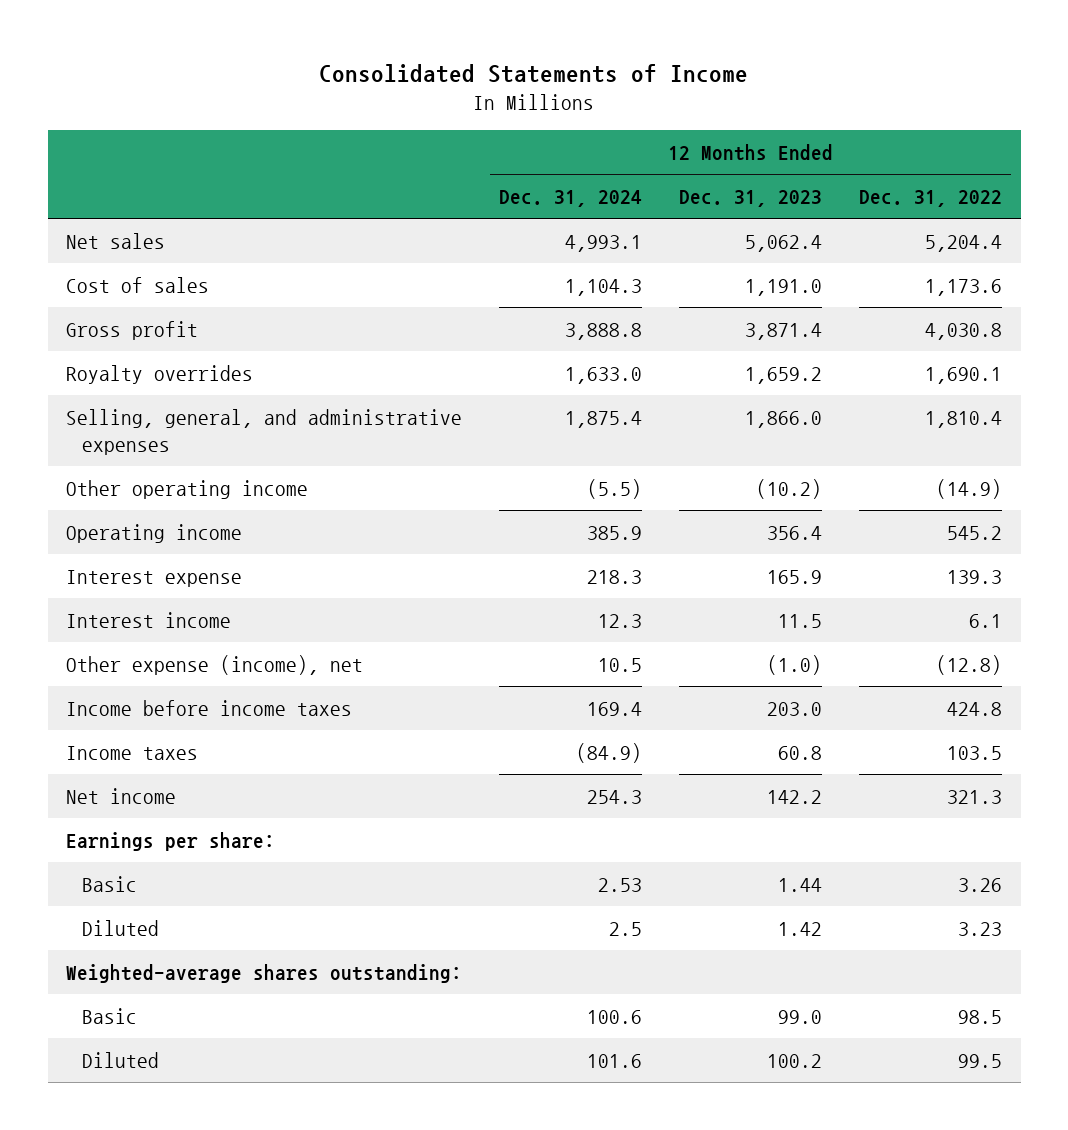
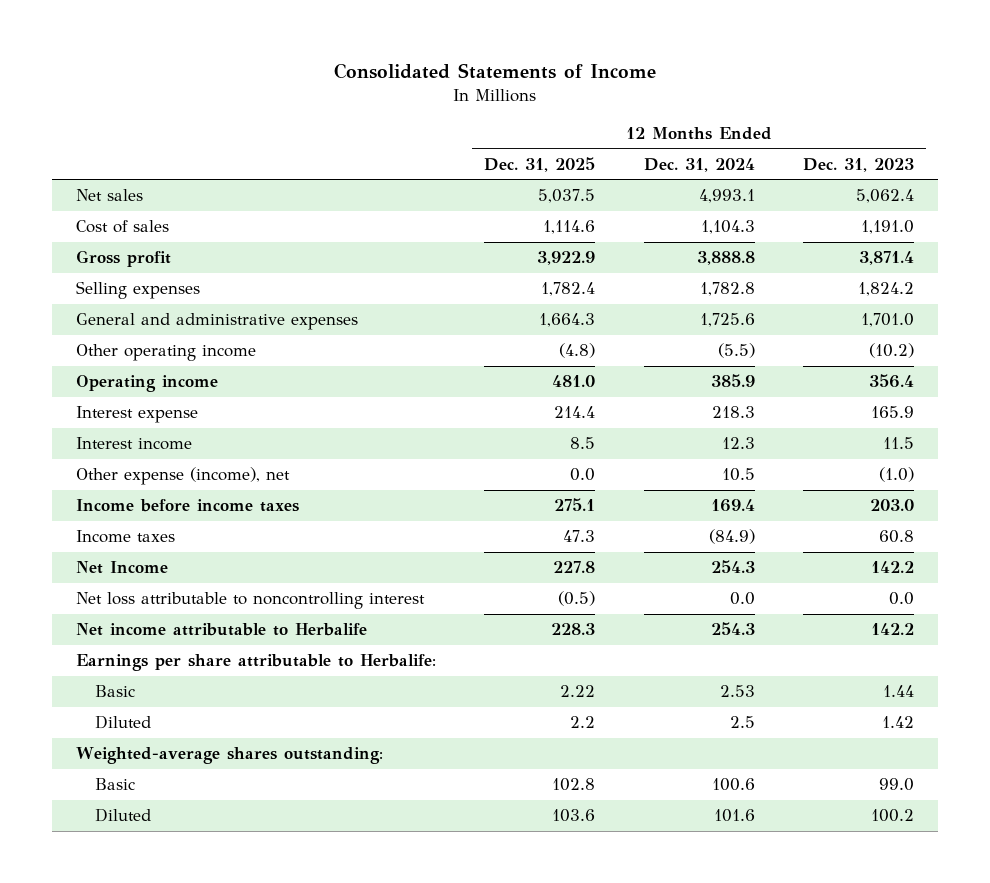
[859,190,1003,208] Dec. 31, 2022 -> none
none -> [484,156,596,172] Dec. 31, 2025
[66,364,254,384] Royalty overrides -> none
none -> [76,281,201,300] Selling expenses
[66,408,463,456] Selling, general, and administrative expenses -> [76,313,359,331] General and administrative expenses
[565,410,643,428] 1,875.4 -> [699,313,755,328] 1,725.6
[745,410,823,428] 1,866.0 -> [861,313,915,328] 1,701.0
none -> [76,561,169,575] Net Income
none -> [76,592,426,610] Net loss attributable to noncontrolling interest
[66,787,177,804] Net income -> [76,623,368,637] Net income attributable to Herbalife
[66,831,276,851] Earnings per share: -> [76,654,437,672] Earnings per share attributable to Herbalife:

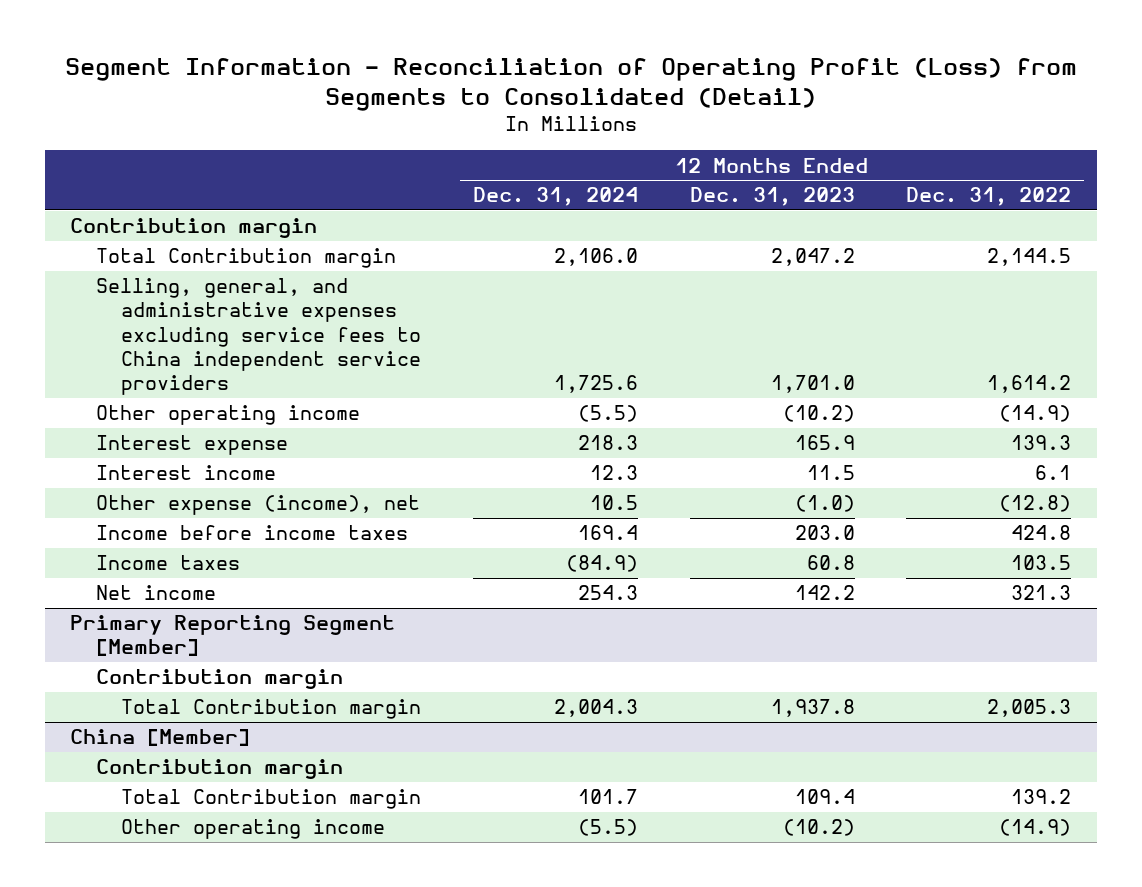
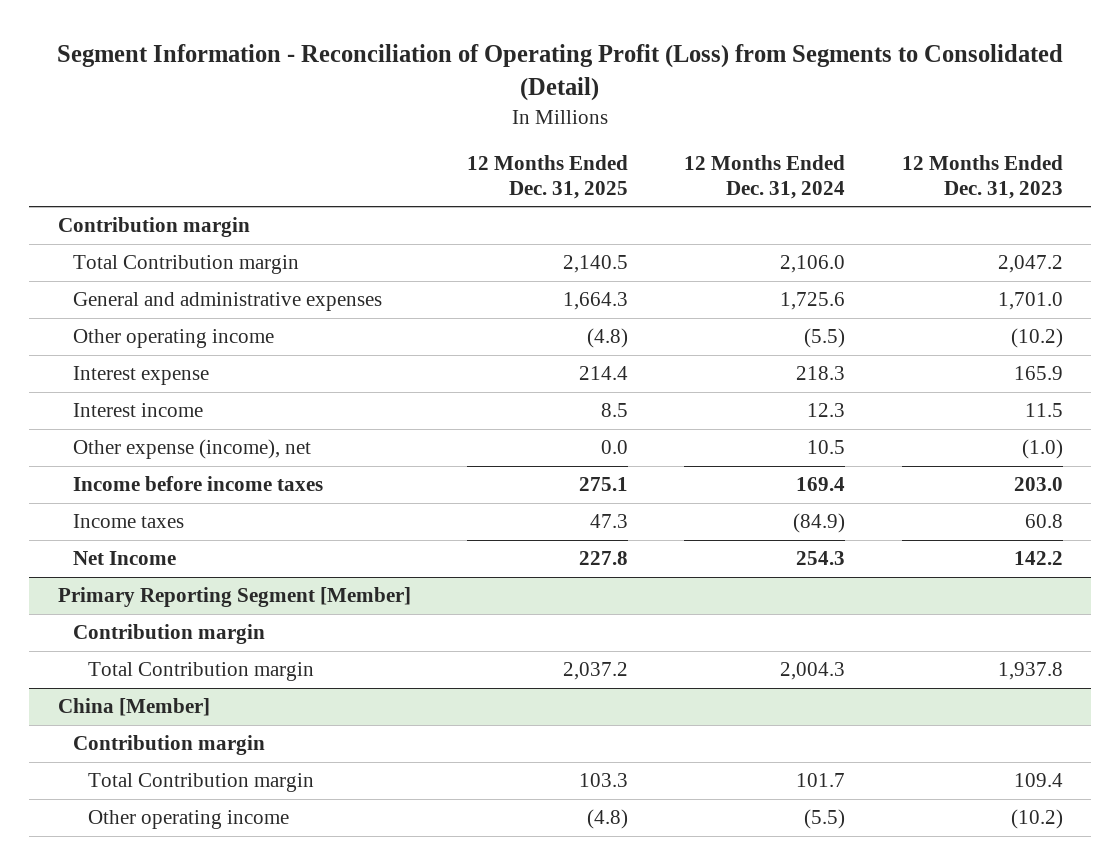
[906,187,1072,207] Dec. 31, 2022 -> none
none -> [467,155,629,199] 12 Months Ended Dec. 31, 2025
[95,278,421,396] Selling, general, and administrative expenses excluding service fees to China independent service providers -> [72,292,382,312] General and administrative expenses
[95,585,216,601] Net income -> [72,551,176,566] Net Income

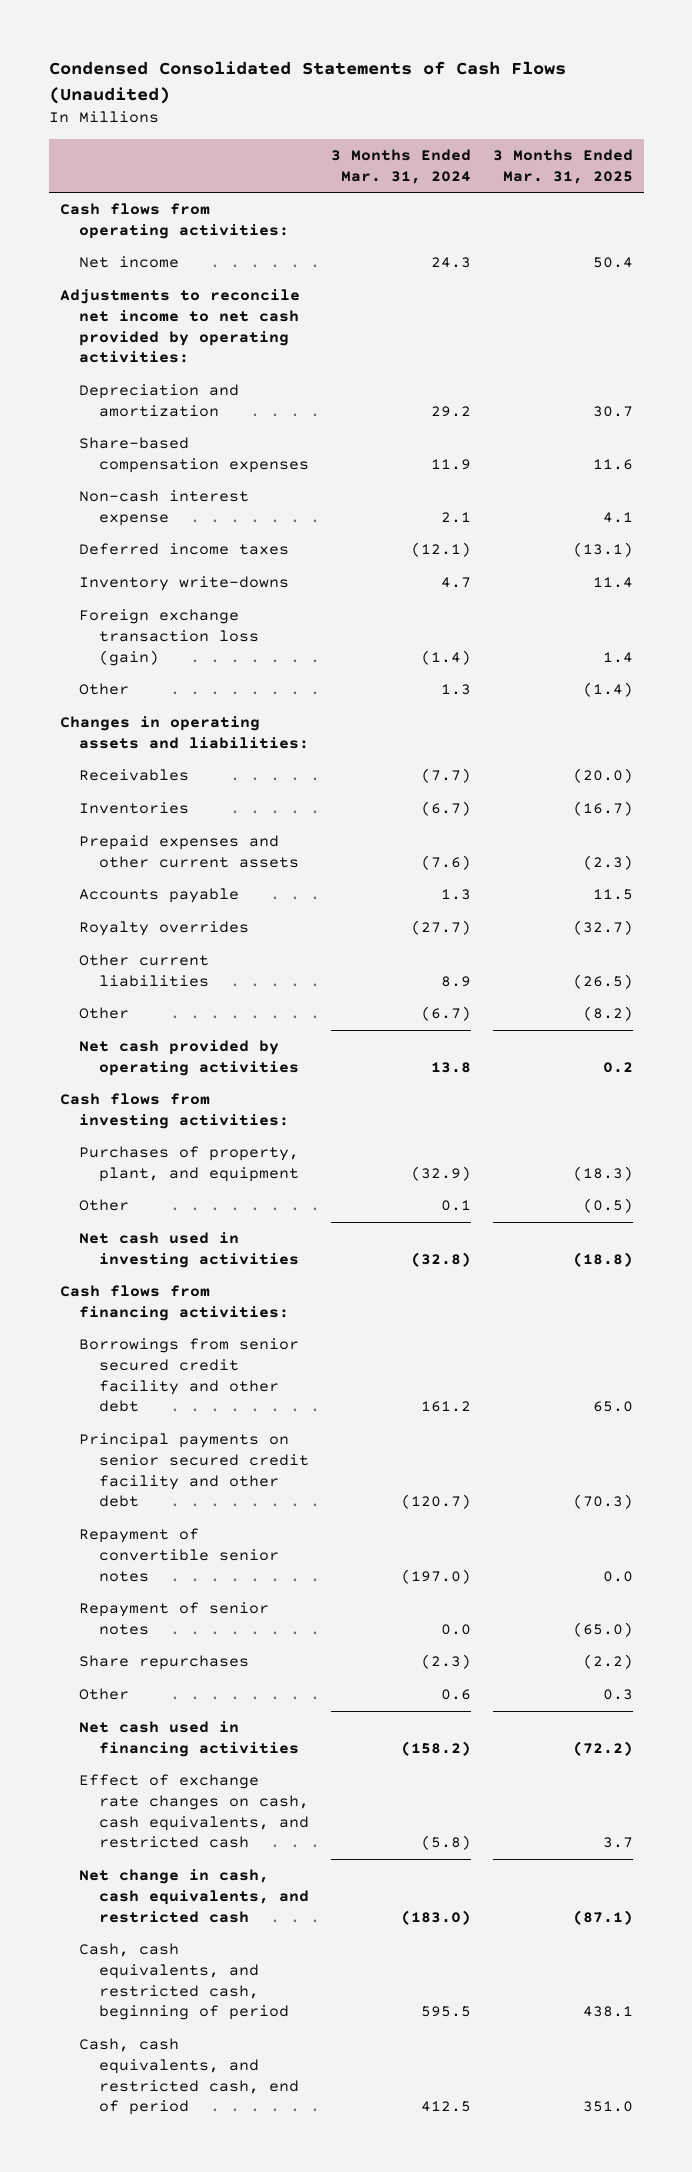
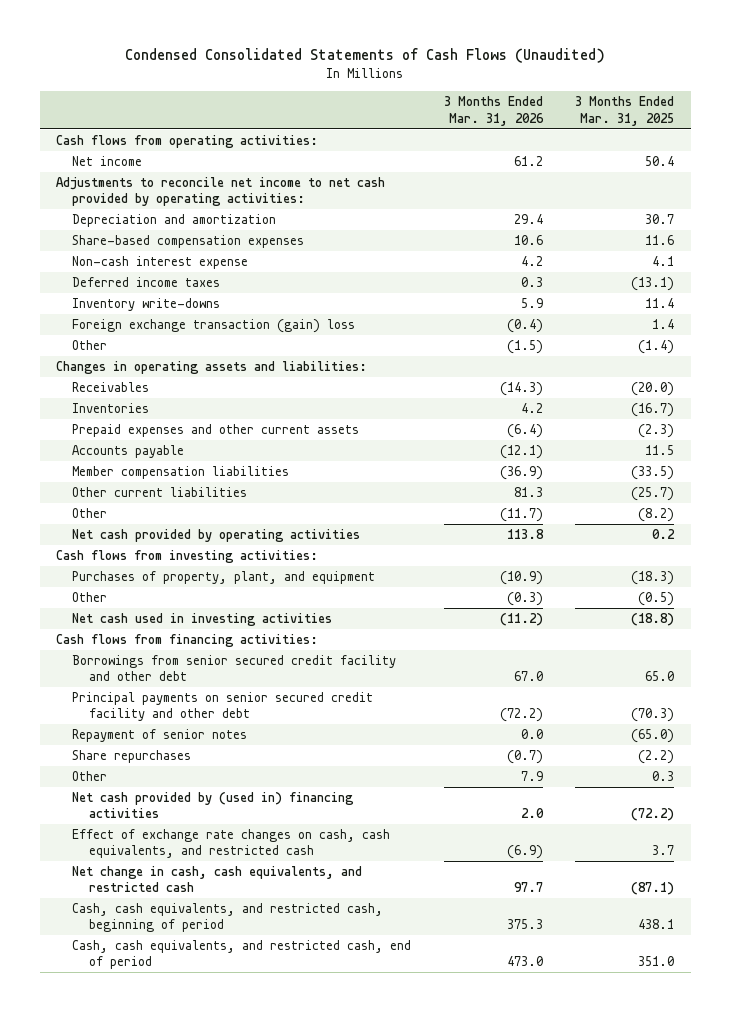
[331,149,472,184] 3 Months Ended Mar. 31, 2024 -> none
none -> [443,96,544,126] 3 Months Ended Mar. 31, 2026
[79,609,259,666] Foreign exchange transaction loss (gain) -> [72,319,356,334] Foreign exchange transaction (gain) loss
[79,921,250,937] Royalty overrides -> none
none -> [72,466,290,480] Member compensation liabilities
[572,973,633,989] (26.5) -> [631,487,675,502] (25.7)
[79,1528,279,1582] Repayment of convertible senior notes -> none
[79,1721,299,1757] Net cash used in financing activities -> [72,792,355,819] Net cash provided by (used in) financing activities

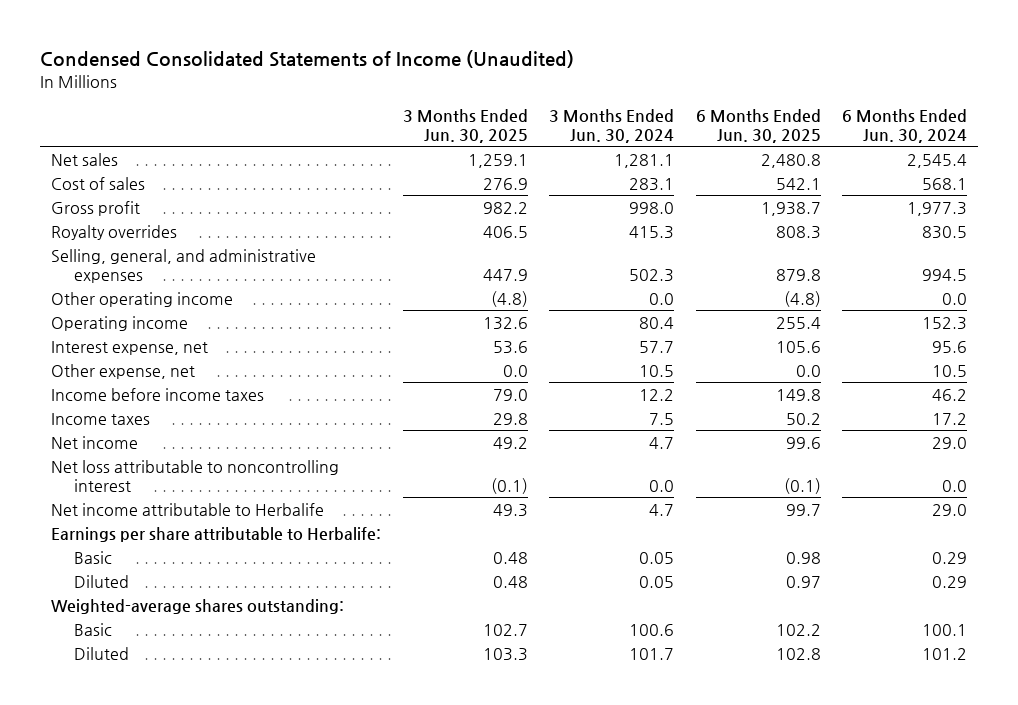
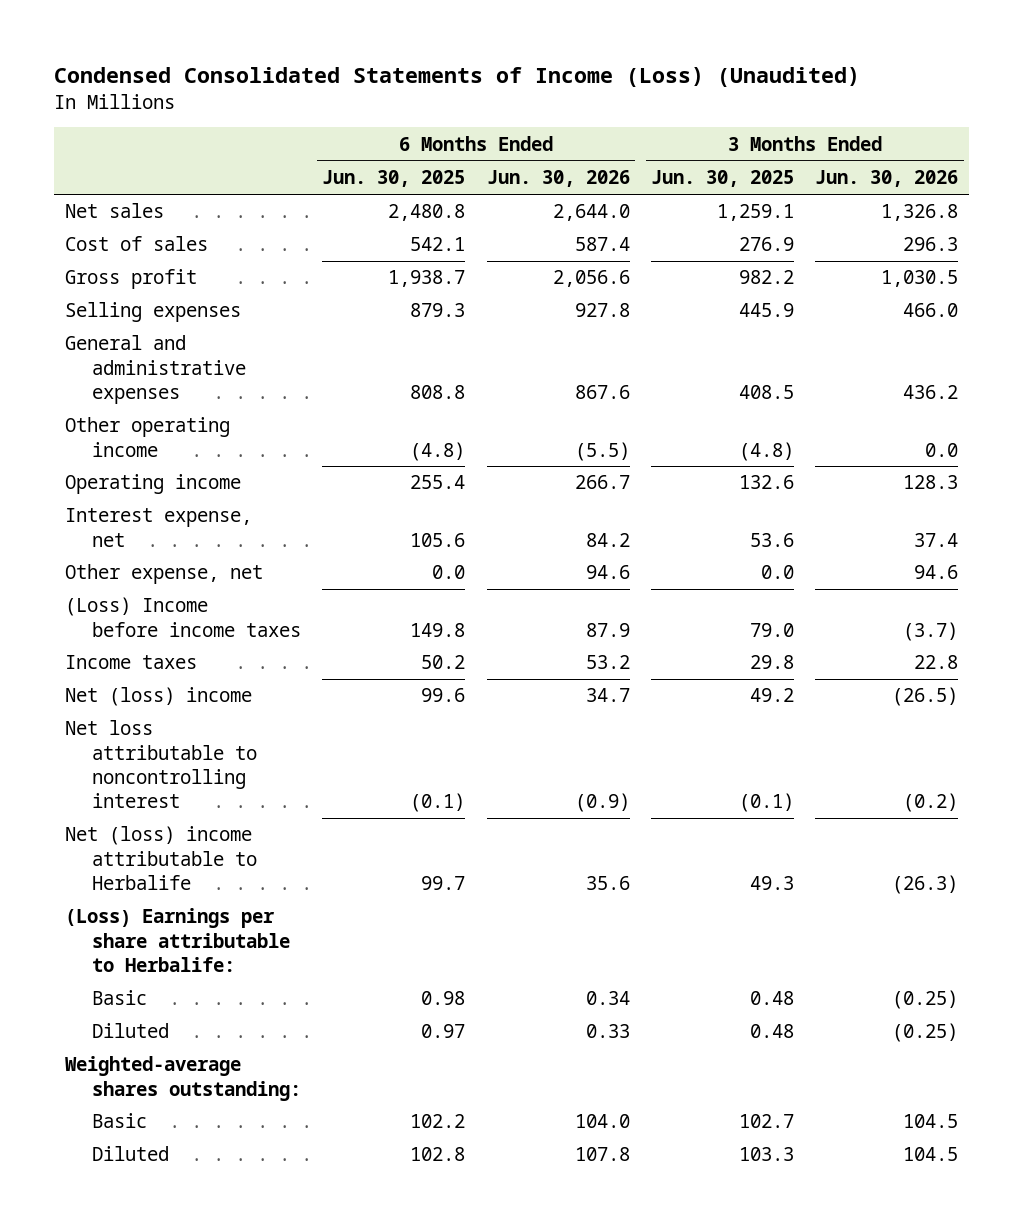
[40,50,575,69] Condensed Consolidated Statements of Income (Unaudited) -> [54,67,861,88] Condensed Consolidated Statements of Income (Loss) (Unaudited)
[549,108,675,144] 3 Months Ended Jun. 30, 2024 -> none
[842,108,968,144] 6 Months Ended Jun. 30, 2024 -> none
none -> [486,170,630,188] Jun. 30, 2026
none -> [815,170,959,188] Jun. 30, 2026
[50,224,177,240] Royalty overrides -> none
none -> [64,302,241,323] Selling expenses
[50,248,316,283] Selling, general, and administrative expenses -> [64,335,247,404] General and administrative expenses
[482,268,528,281] 447.9 -> [739,384,795,399] 408.5
[775,268,821,281] 879.8 -> [410,384,466,399] 808.8
[50,387,264,401] Income before income taxes -> [64,597,302,637] (Loss) Income before income taxes
[50,435,138,449] Net income -> [64,687,252,707] Net (loss) income
[50,502,324,516] Net income attributable to Herbalife -> [64,826,258,890] Net (loss) income attributable to Herbalife
[50,526,381,542] Earnings per share attributable to Herbalife: -> [64,908,291,972] (Loss) Earnings per share attributable to Herbalife:

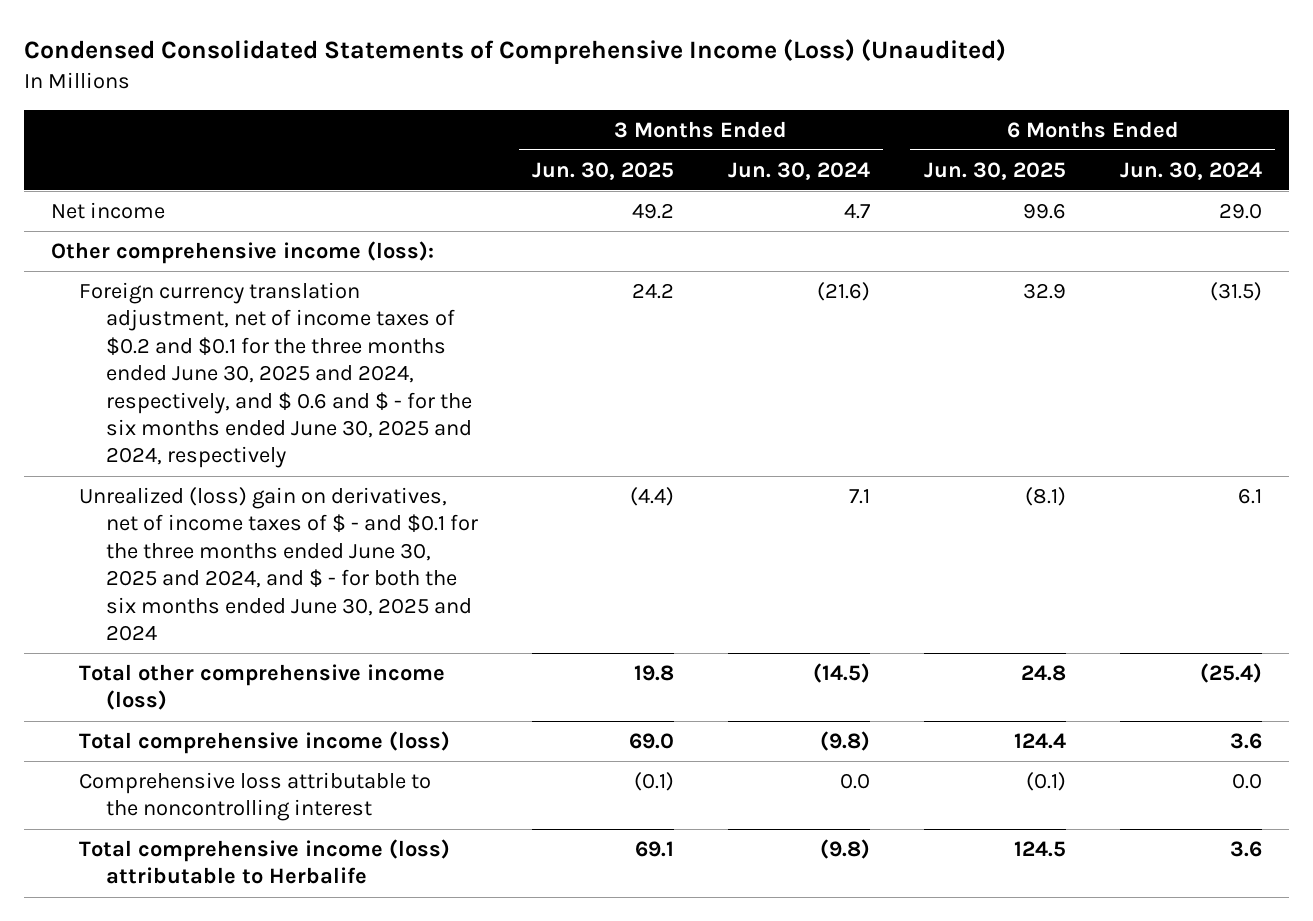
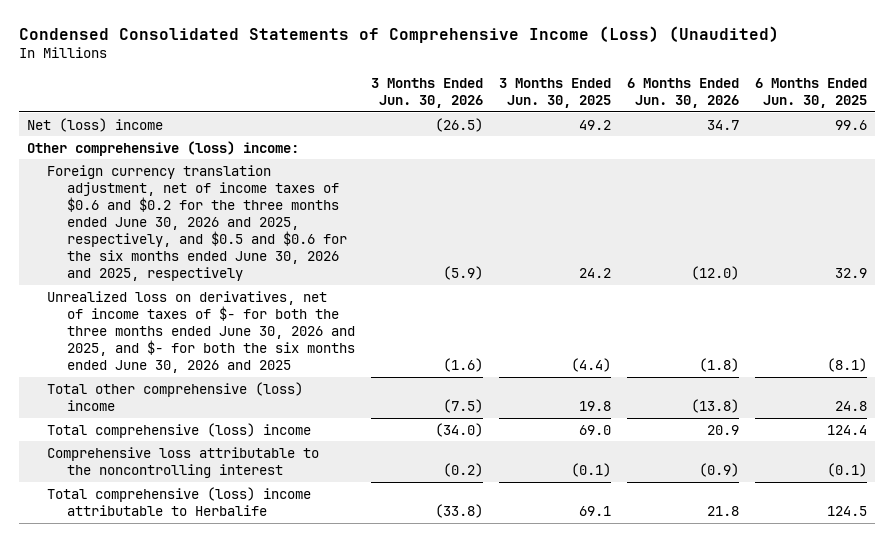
[727,161,870,180] Jun. 30, 2024 -> none
[1119,161,1262,180] Jun. 30, 2024 -> none
none -> [370,77,483,108] 3 Months Ended Jun. 30, 2026
none -> [626,77,739,108] 6 Months Ended Jun. 30, 2026
[51,201,166,219] Net income -> [27,117,164,132] Net (loss) income
[51,240,435,264] Other comprehensive income (loss): -> [27,140,300,156] Other comprehensive (loss) income:
[78,281,473,469] Foreign currency translation adjustment, net of income taxes of $0.2 and $0.1 for the three months ended June 30, 2025 and 2024, respectively, and $ 0.6 and $ - for the six months ended June 30, 2025 and 2024, respectively -> [46,164,347,281] Foreign currency translation adjustment, net of income taxes of $0.6 and $0.2 for the three months ended June 30, 2026 and 2025, respectively, and $0.5 and $0.6 for the six months ended June 30, 2026 and 2025, respectively
[78,486,479,641] Unrealized (loss) gain on derivatives, net of income taxes of $ - and $0.1 for the three months ended June 30, 2025 and 2024, and $ - for both the six months ended June 30, 2025 and 2024 -> [46,290,355,373] Unrealized loss on derivatives, net of income taxes of $- for both the three months ended June 30, 2026 and 2025, and $- for both the six months ended June 30, 2026 and 2025
[78,663,445,711] Total other comprehensive income (loss) -> [46,381,303,411] Total other comprehensive (loss) income
[78,730,450,754] Total comprehensive income (loss) -> [46,422,311,438] Total comprehensive (loss) income
[78,838,450,885] Total comprehensive income (loss) attributable to Herbalife -> [46,486,311,516] Total comprehensive (loss) income attributable to Herbalife

